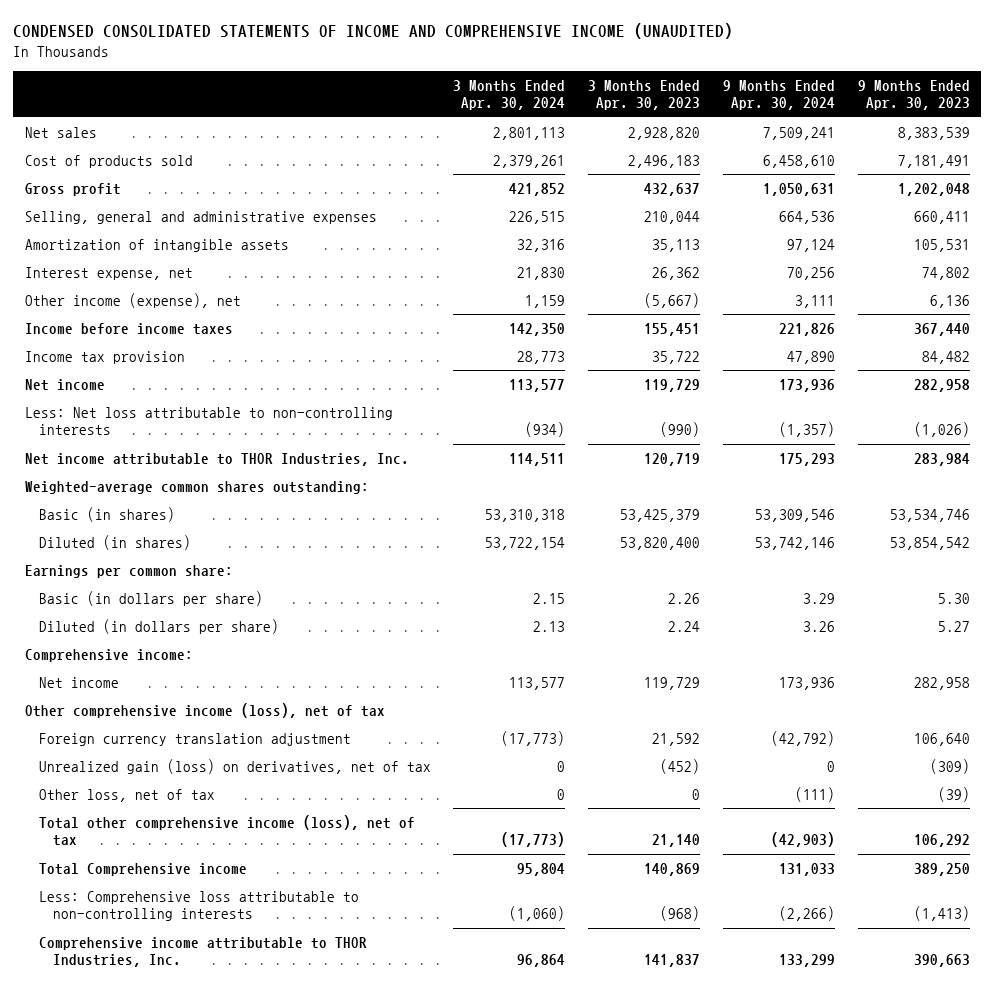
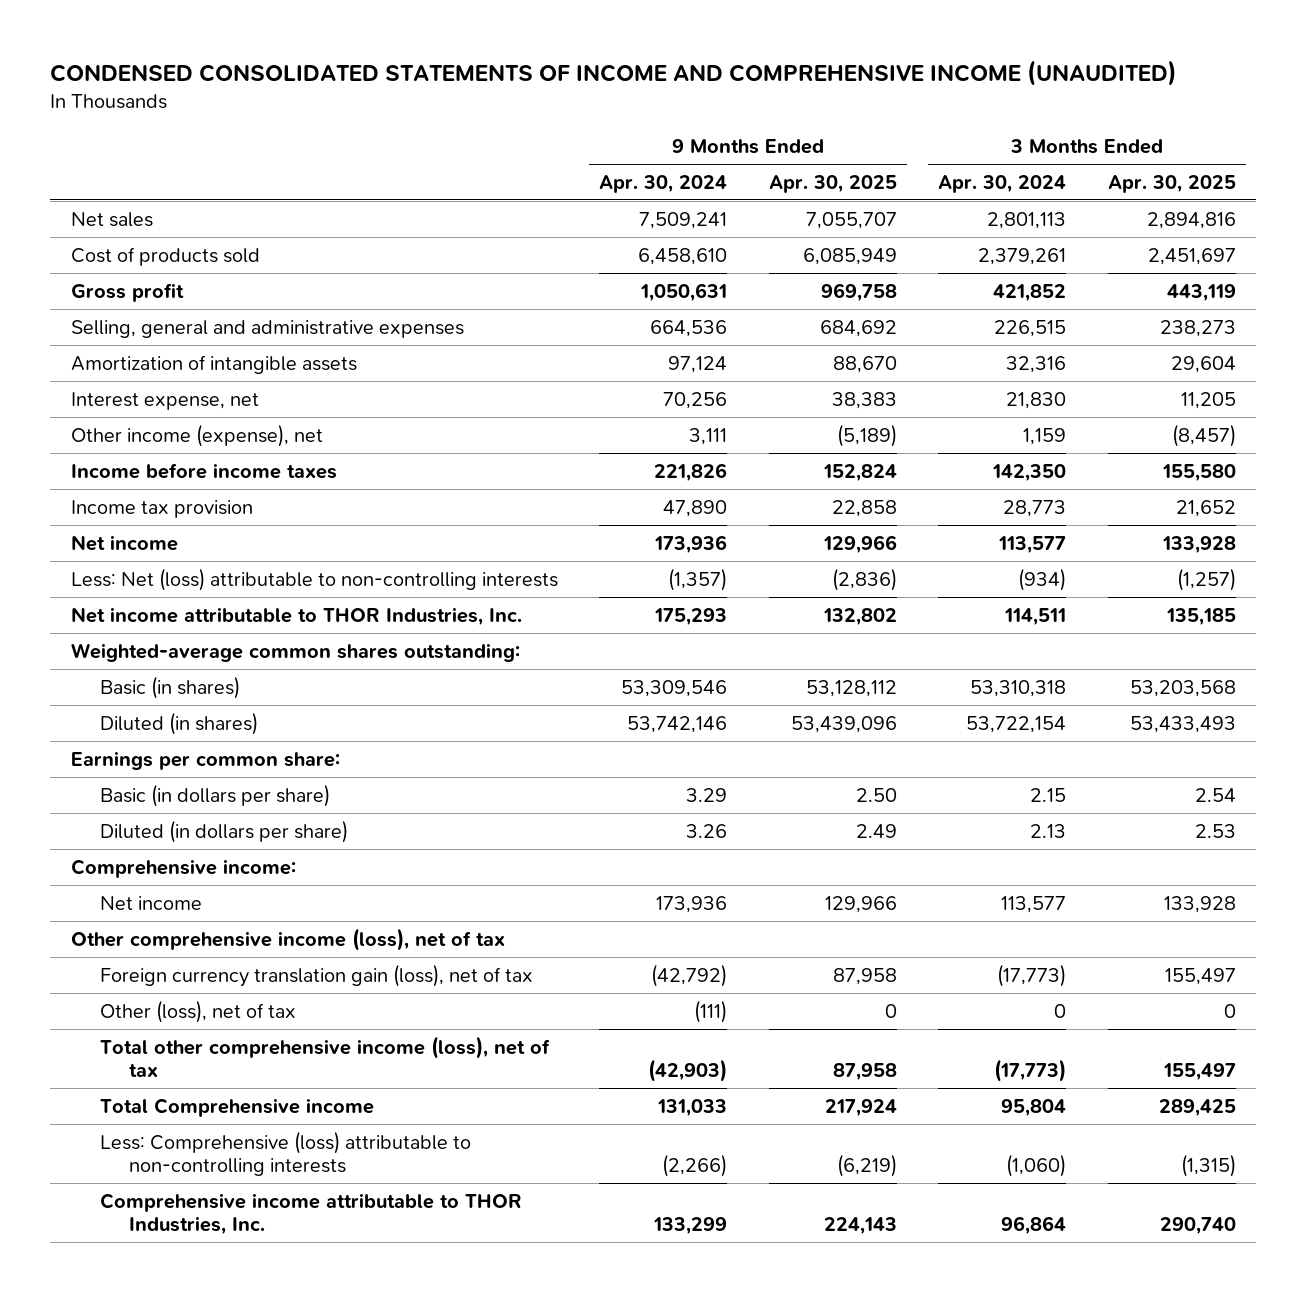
[588,79,701,110] 3 Months Ended Apr. 30, 2023 -> none
[857,79,970,110] 9 Months Ended Apr. 30, 2023 -> none
none -> [768,174,897,193] Apr. 30, 2025
none -> [1107,174,1236,193] Apr. 30, 2025
[24,406,393,436] Less: Net loss attributable to non-controlling interests -> [70,567,558,591] Less: Net (loss) attributable to non-controlling interests
[38,758,431,774] Unrealized gain (loss) on derivatives, net of tax -> none
[38,732,351,746] Foreign currency translation adjustment -> [99,963,533,987] Foreign currency translation gain (loss), net of tax
[38,788,215,802] Other loss, net of tax -> [99,999,296,1023] Other (loss), net of tax
[38,890,359,922] Less: Comprehensive loss attributable to non-controlling interests -> [99,1130,471,1177] Less: Comprehensive (loss) attributable to non-controlling interests

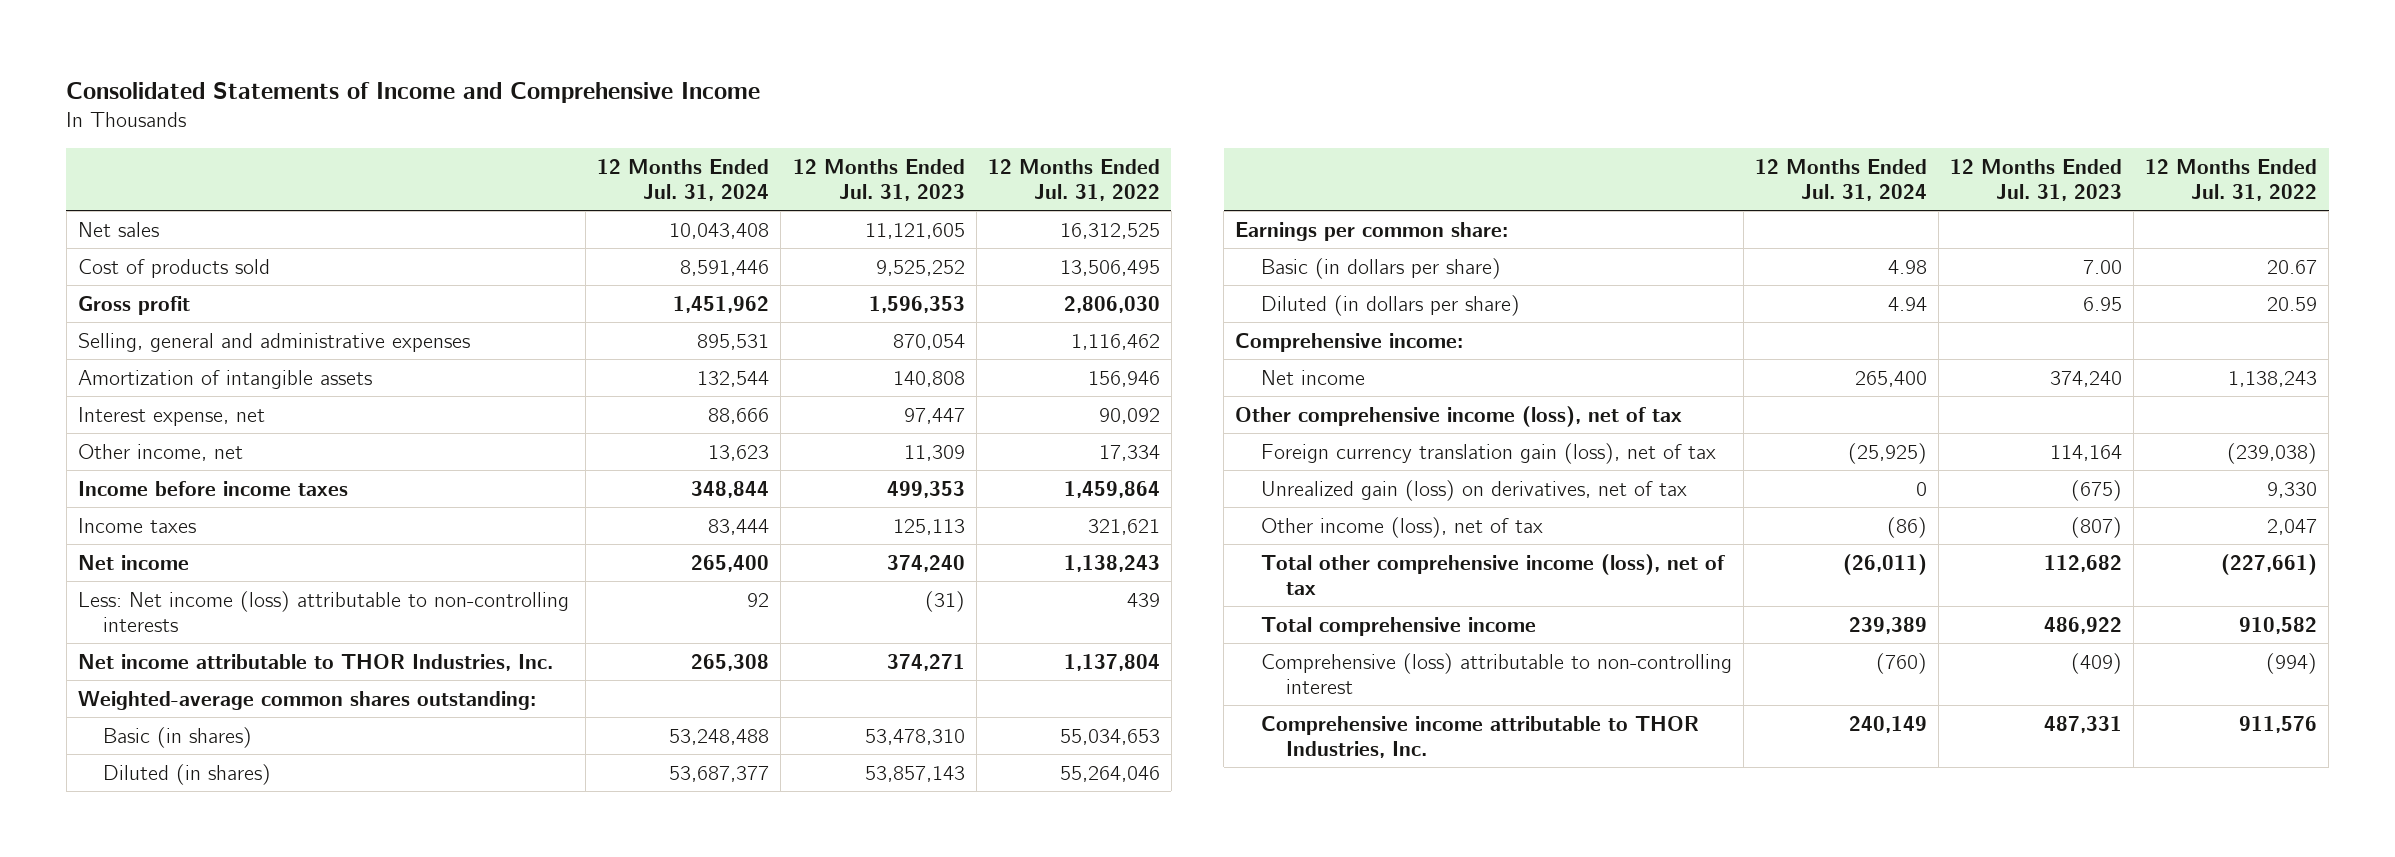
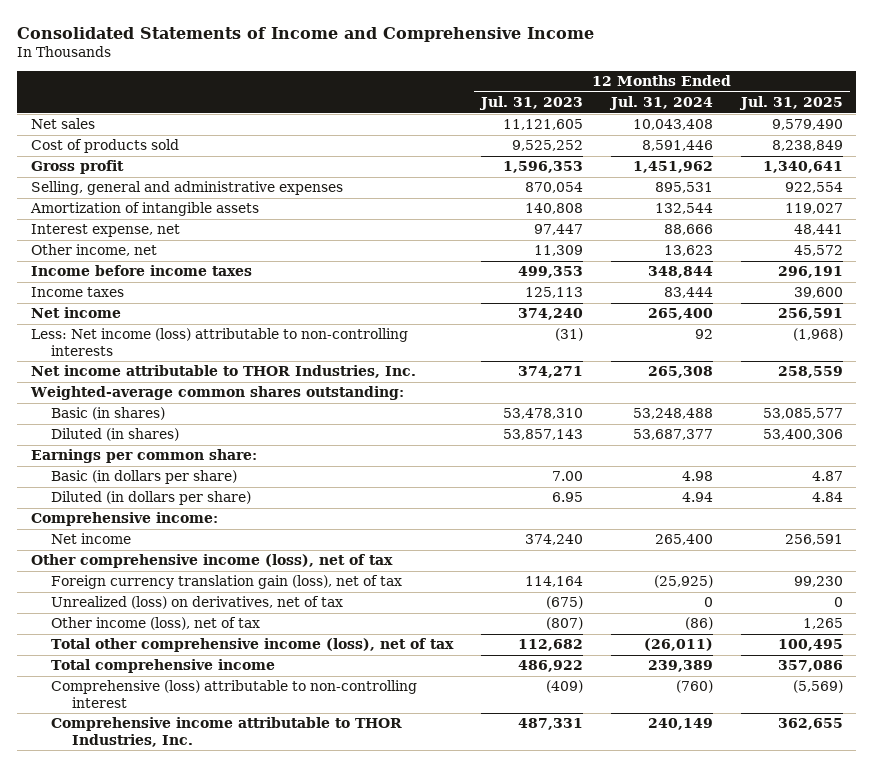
[987,158,1160,201] 12 Months Ended Jul. 31, 2022 -> none
none -> [738,96,843,111] Jul. 31, 2025
[1260,479,1687,501] Unrealized gain (loss) on derivatives, net of tax -> [51,596,344,610] Unrealized (loss) on derivatives, net of tax

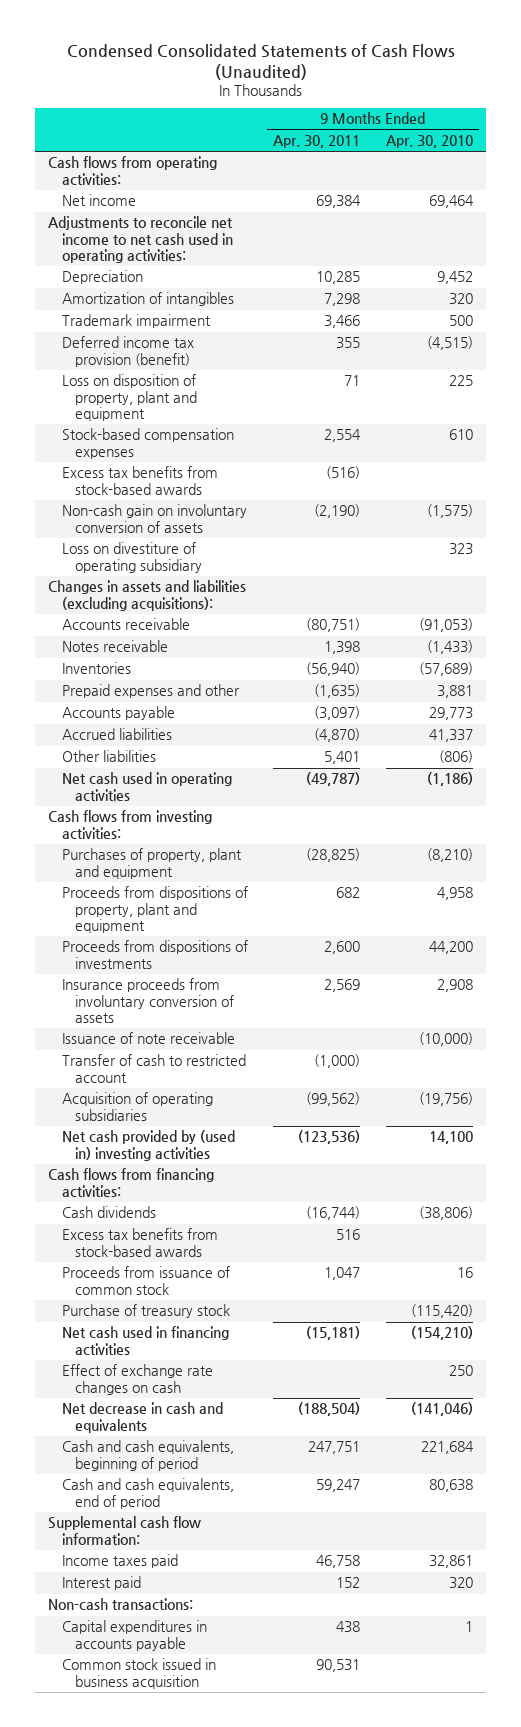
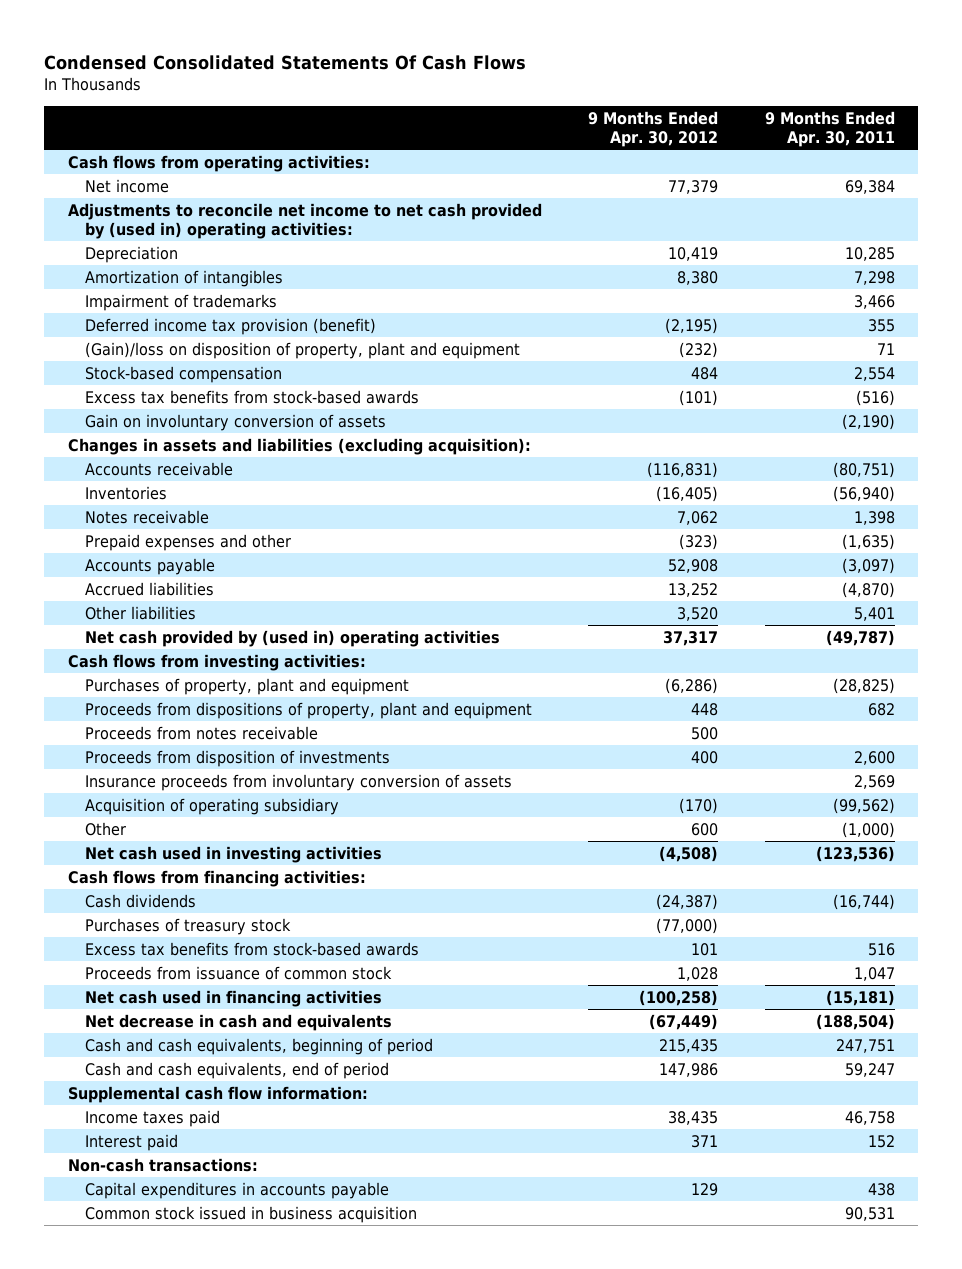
[66,44,455,80] Condensed Consolidated Statements of Cash Flows (Unaudited) -> [44,54,527,70] Condensed Consolidated Statements Of Cash Flows
[385,135,473,149] Apr. 30, 2010 -> none
none -> [588,111,719,147] 9 Months Ended Apr. 30, 2012
[48,216,234,263] Adjustments to reconcile net income to net cash used in operating activities: -> [67,202,542,239] Adjustments to reconcile net income to net cash provided by (used in) operating activities:
[61,314,211,329] Trademark impairment -> [84,293,277,311] Impairment of trademarks
[61,374,197,421] Loss on disposition of property, plant and equipment -> [84,341,520,359] (Gain)/loss on disposition of property, plant and equipment
[61,428,234,459] Stock-based compensation expenses -> [84,365,282,383] Stock-based compensation
[61,542,202,573] Loss on divestiture of operating subsidiary -> none
[61,504,247,533] Non-cash gain on involuntary conversion of assets -> [84,413,386,431] Gain on involuntary conversion of assets
[48,580,247,611] Changes in assets and liabilities (excluding acquisitions): -> [67,437,531,455] Changes in assets and liabilities (excluding acquisition):
[61,640,168,653] Notes receivable -> [84,509,209,524] Notes receivable
[61,772,232,801] Net cash used in operating activities -> [84,629,500,647] Net cash provided by (used in) operating activities
none -> [84,725,318,740] Proceeds from notes receivable
[61,940,248,969] Proceeds from dispositions of investments -> [84,749,390,767] Proceeds from disposition of investments
[61,1032,235,1045] Issuance of note receivable -> none
[61,1054,246,1083] Transfer of cash to restricted account -> none
[61,1092,213,1121] Acquisition of operating subsidiaries -> [84,797,339,815] Acquisition of operating subsidiary
none -> [84,821,126,836] Other
[61,1130,235,1161] Net cash provided by (used in) investing activities -> [84,845,382,863] Net cash used in investing activities
none -> [84,917,291,935] Purchases of treasury stock
[61,1304,230,1319] Purchase of treasury stock -> none
[61,1364,213,1395] Effect of exchange rate changes on cash -> none

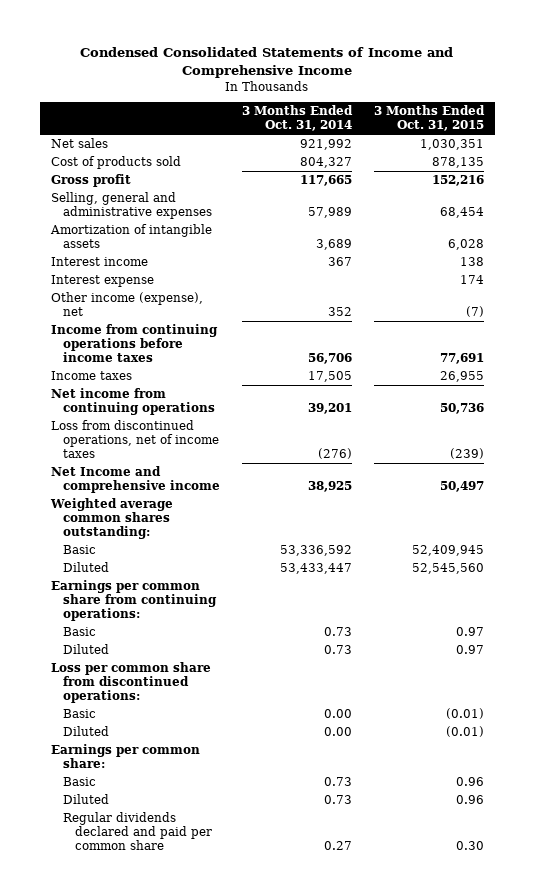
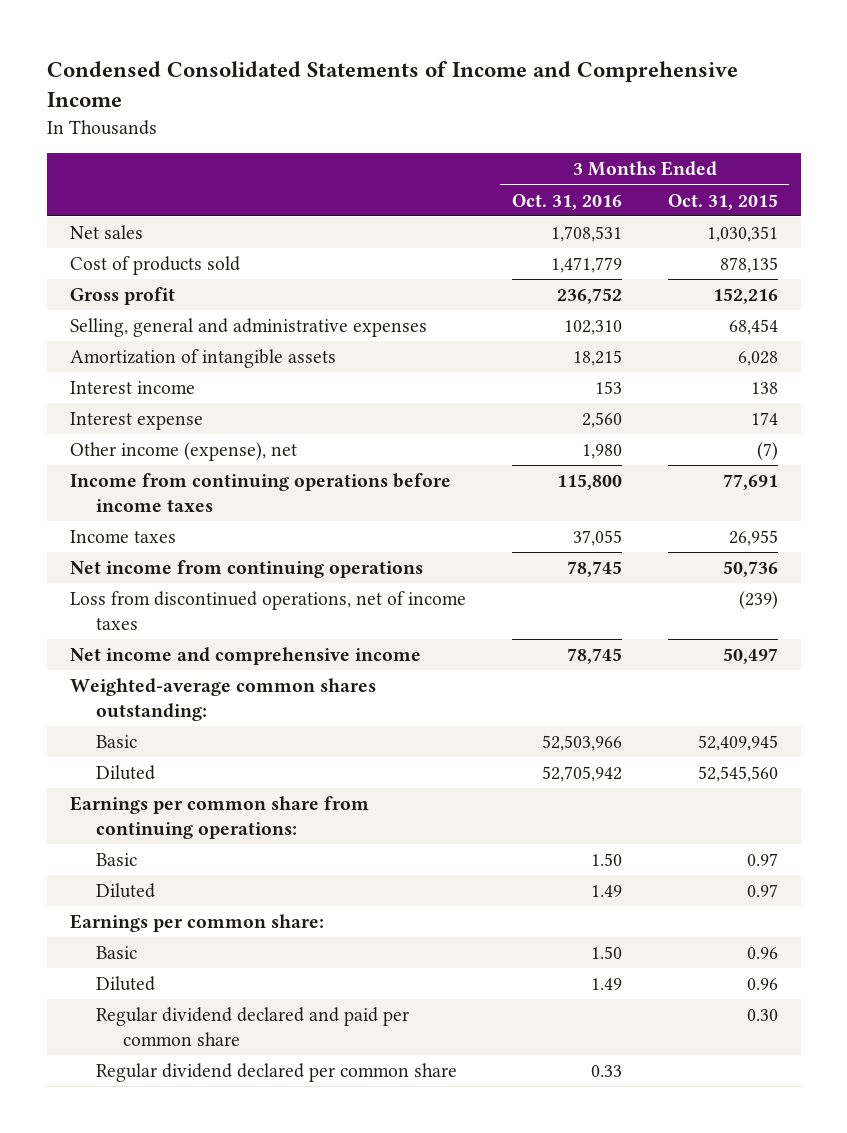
[241,105,353,132] 3 Months Ended Oct. 31, 2014 -> none
none -> [511,193,622,210] Oct. 31, 2016
[50,466,220,494] Net Income and comprehensive income -> [69,646,421,665] Net income and comprehensive income
[49,498,173,540] Weighted average common shares outstanding: -> [69,677,376,721] Weighted-average common shares outstanding:
[50,662,211,704] Loss per common share from discontinued operations: -> none
[62,709,96,719] Basic -> none
[62,726,109,737] Diluted -> none
[62,812,212,851] Regular dividends declared and paid per common share -> [96,1006,410,1046] Regular dividend declared and paid per common share
none -> [96,1062,458,1082] Regular dividend declared per common share

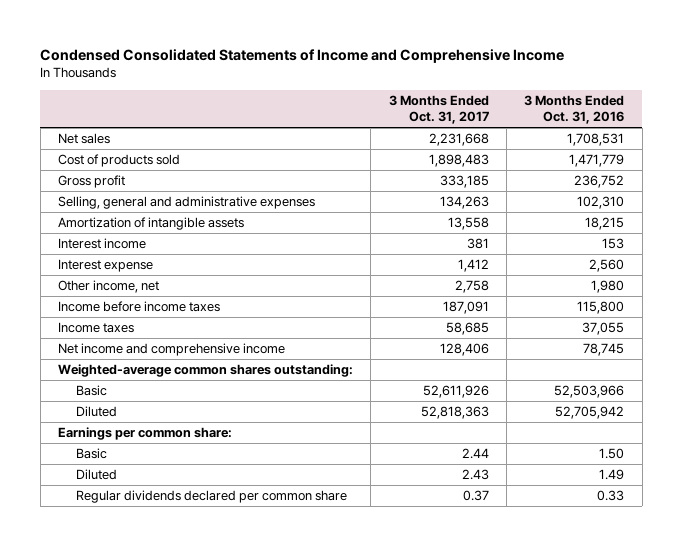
[667,193,778,210] Oct. 31, 2015 -> none
none -> [388,94,489,125] 3 Months Ended Oct. 31, 2017
[69,441,297,461] Other income (expense), net -> [57,279,159,293] Other income, net
[69,472,451,512] Income from continuing operations before income taxes -> [57,300,220,312] Income before income taxes
[69,559,423,578] Net income from continuing operations -> none
[69,590,466,630] Loss from discontinued operations, net of income taxes -> none
[69,795,369,839] Earnings per common share from continuing operations: -> none
[96,852,138,866] Basic -> none
[96,882,156,898] Diluted -> none
[96,1006,410,1046] Regular dividend declared and paid per common share -> none
[96,1062,458,1082] Regular dividend declared per common share -> [75,489,347,503] Regular dividends declared per common share

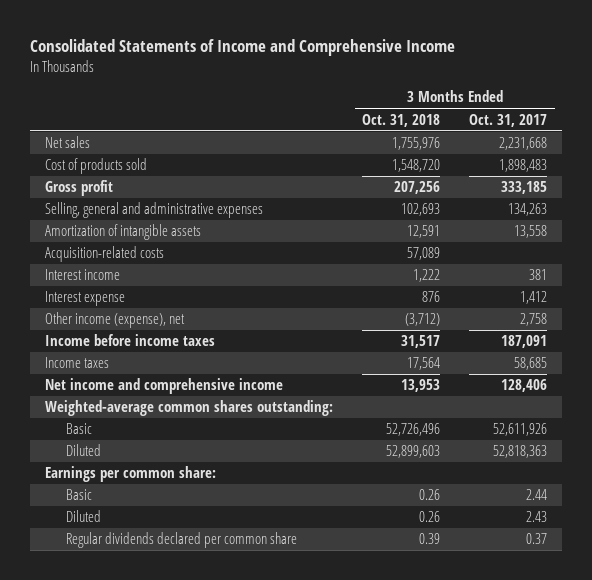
[40,48,565,63] Condensed Consolidated Statements of Income and Comprehensive Income -> [29,39,455,57] Consolidated Statements of Income and Comprehensive Income
[524,94,625,125] 3 Months Ended Oct. 31, 2016 -> none
none -> [362,113,441,127] Oct. 31, 2018
none -> [44,246,164,263] Acquisition-related costs
[57,279,159,293] Other income, net -> [44,312,185,329] Other income (expense), net

